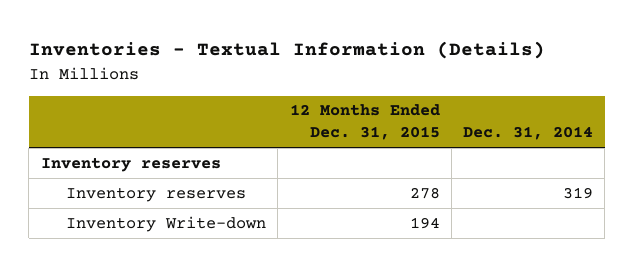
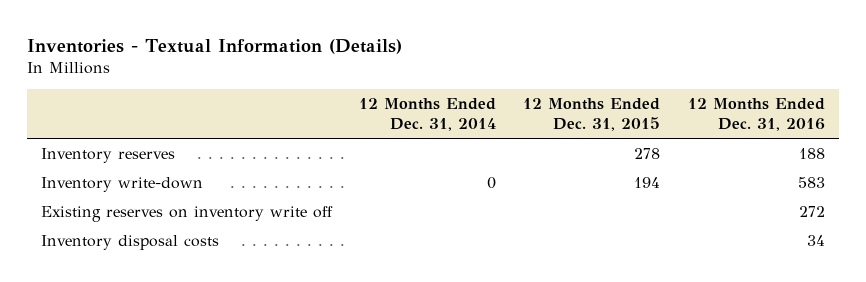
[463,126,594,141] Dec. 31, 2014 -> none
none -> [359,98,497,132] 12 Months Ended Dec. 31, 2014
none -> [687,98,825,132] 12 Months Ended Dec. 31, 2016
[40,156,221,172] Inventory reserves -> none
[65,215,266,232] Inventory Write-down -> [40,176,203,192] Inventory write-down
none -> [40,205,333,222] Existing reserves on inventory write off
none -> [40,234,219,250] Inventory disposal costs

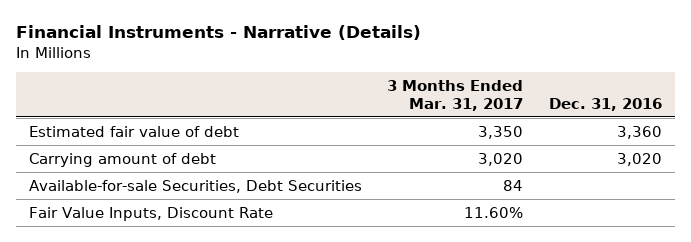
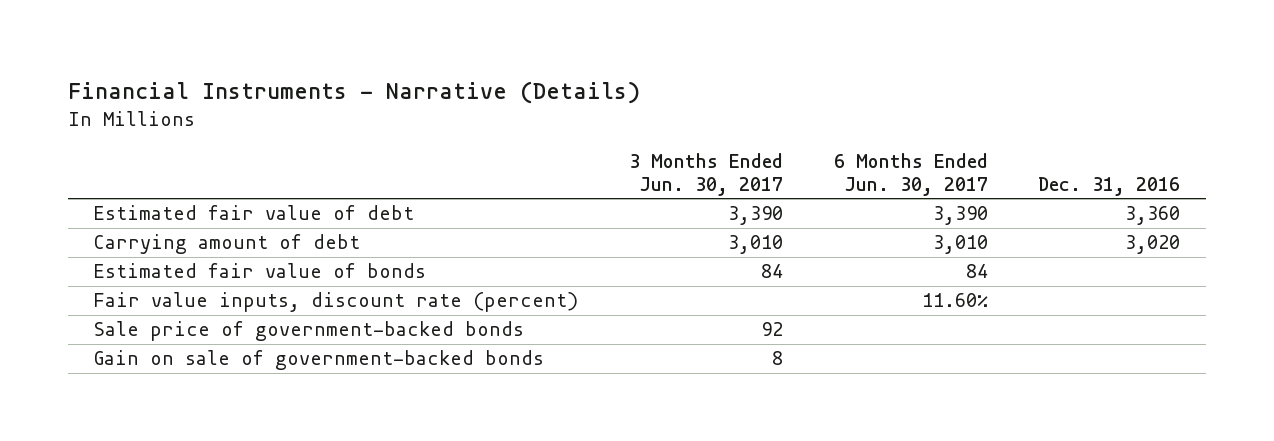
[387,79,524,111] 3 Months Ended Mar. 31, 2017 -> none
none -> [629,152,784,197] 3 Months Ended Jun. 30, 2017
none -> [833,152,988,197] 6 Months Ended Jun. 30, 2017
[28,179,362,193] Available-for-sale Securities, Debt Securities -> [93,263,427,279] Estimated fair value of bonds
[28,206,273,221] Fair Value Inputs, Discount Rate -> [93,292,579,313] Fair value inputs, discount rate (percent)
none -> [93,321,525,342] Sale price of government-backed bonds
none -> [93,350,545,371] Gain on sale of government-backed bonds

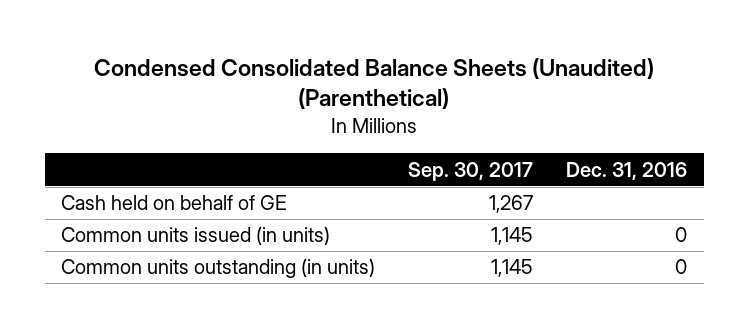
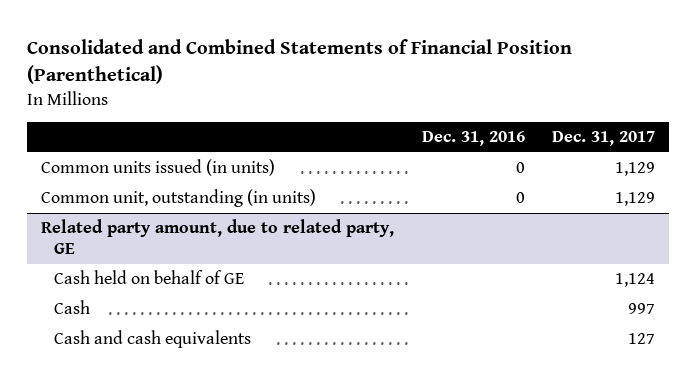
[94,57,655,110] Condensed Consolidated Balance Sheets (Unaudited) (Parenthetical) -> [27,39,573,85] Consolidated and Combined Statements of Financial Position (Parenthetical)
[408,161,534,181] Sep. 30, 2017 -> none
none -> [552,131,656,147] Dec. 31, 2017
[61,195,288,211] Cash held on behalf of GE -> none
[61,258,376,279] Common units outstanding (in units) -> [41,189,317,208] Common unit, outstanding (in units)
none -> [41,219,395,255] Related party amount, due to related party, GE
none -> [53,270,244,285] Cash held on behalf of GE
none -> [53,300,90,315] Cash
none -> [53,330,251,349] Cash and cash equivalents

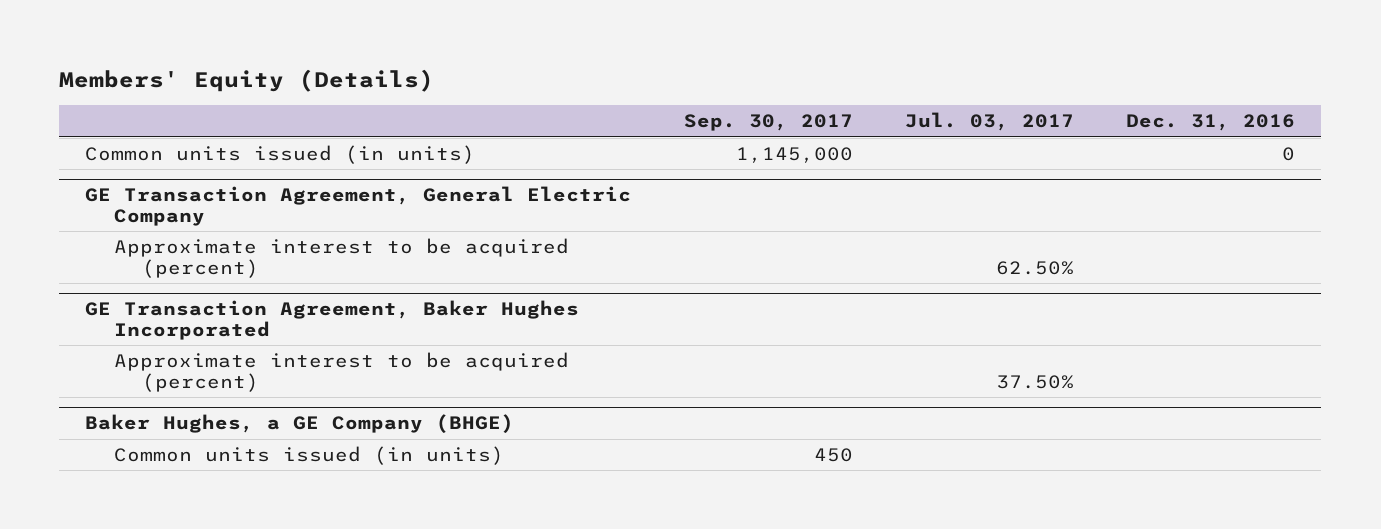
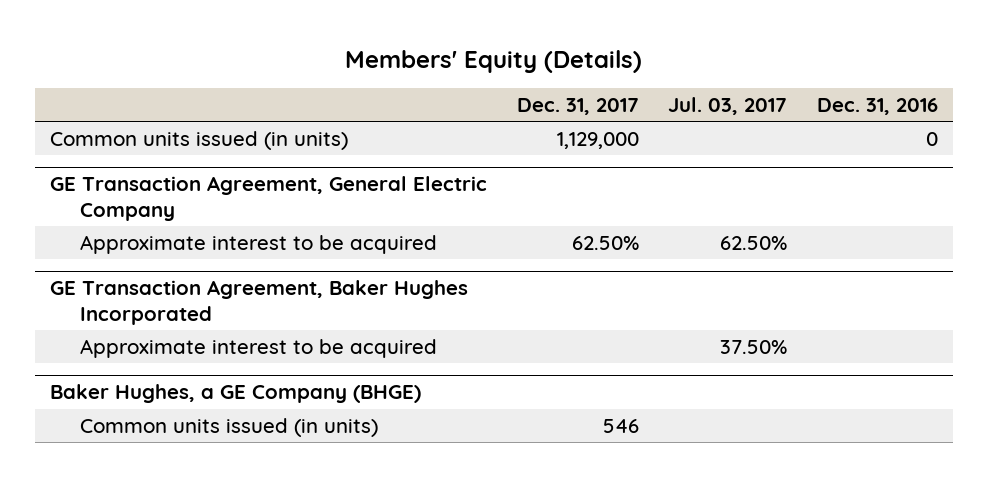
[683,114,853,132] Sep. 30, 2017 -> none
none -> [516,98,639,116] Dec. 31, 2017
[113,237,569,278] Approximate interest to be acquired (percent) -> [80,234,438,254] Approximate interest to be acquired
[113,351,569,392] Approximate interest to be acquired (percent) -> [80,338,438,358] Approximate interest to be acquired

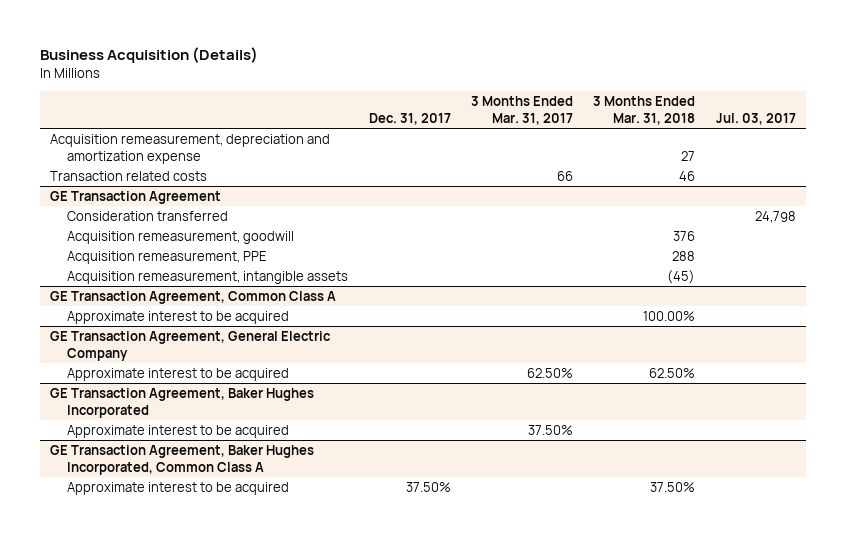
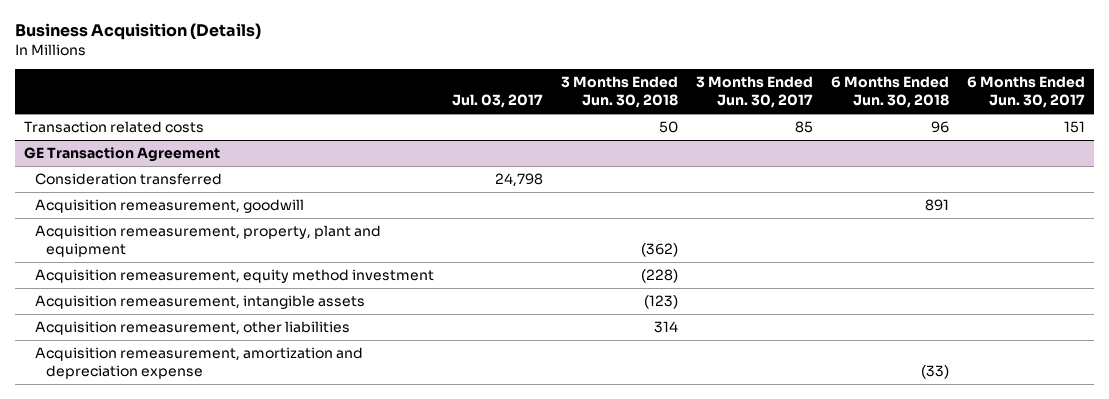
[368,112,451,125] Dec. 31, 2017 -> none
[470,95,573,125] 3 Months Ended Mar. 31, 2017 -> none
[593,95,696,125] 3 Months Ended Mar. 31, 2018 -> none
none -> [560,76,678,109] 3 Months Ended Jun. 30, 2018
none -> [696,76,814,109] 3 Months Ended Jun. 30, 2017
none -> [831,76,950,109] 6 Months Ended Jun. 30, 2018
none -> [967,76,1086,109] 6 Months Ended Jun. 30, 2017
[50,133,331,164] Acquisition remeasurement, depreciation and amortization expense -> none
[67,250,267,264] Acquisition remeasurement, PPE -> [34,225,381,258] Acquisition remeasurement, property, plant and equipment
none -> [34,269,434,284] Acquisition remeasurement, equity method investment
[50,290,337,304] GE Transaction Agreement, Common Class A -> none
[67,310,290,324] Approximate interest to be acquired -> none
[50,330,332,361] GE Transaction Agreement, General Electric Company -> none
[67,367,290,381] Approximate interest to be acquired -> none
[50,387,315,418] GE Transaction Agreement, Baker Hughes Incorporated -> none
[67,424,290,438] Approximate interest to be acquired -> none
[50,444,315,475] GE Transaction Agreement, Baker Hughes Incorporated, Common Class A -> none
[67,481,290,495] Approximate interest to be acquired -> none
none -> [34,321,350,336] Acquisition remeasurement, other liabilities
none -> [34,347,363,380] Acquisition remeasurement, amortization and depreciation expense

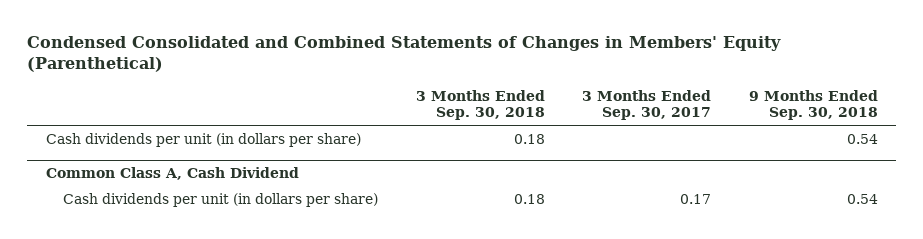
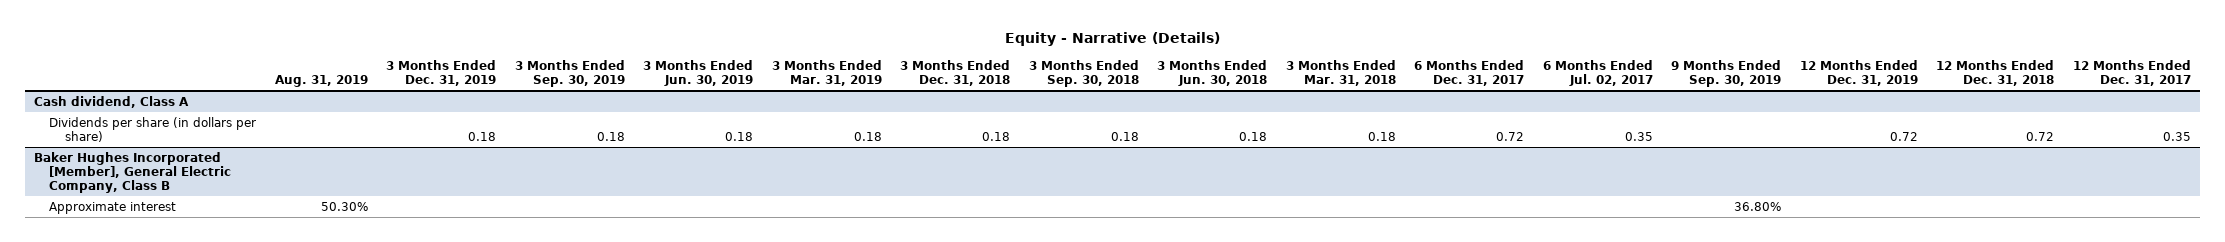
[27,36,782,73] Condensed Consolidated and Combined Statements of Changes in Members' Equity (Parenthetical) -> [1004,32,1220,47] Equity - Narrative (Details)
[582,89,712,121] 3 Months Ended Sep. 30, 2017 -> none
[748,89,878,121] 9 Months Ended Sep. 30, 2018 -> none
none -> [274,75,368,88] Aug. 31, 2019
none -> [386,59,497,87] 3 Months Ended Dec. 31, 2019
none -> [514,59,625,88] 3 Months Ended Sep. 30, 2019
none -> [643,59,754,87] 3 Months Ended Jun. 30, 2019
none -> [771,59,882,87] 3 Months Ended Mar. 31, 2019
none -> [900,59,1011,87] 3 Months Ended Dec. 31, 2018
none -> [1157,59,1268,87] 3 Months Ended Jun. 30, 2018
none -> [1285,59,1396,87] 3 Months Ended Mar. 31, 2018
none -> [1414,59,1525,87] 6 Months Ended Dec. 31, 2017
none -> [1542,59,1653,87] 6 Months Ended Jul. 02, 2017
none -> [1671,59,1782,88] 9 Months Ended Sep. 30, 2019
none -> [1799,59,1918,87] 12 Months Ended Dec. 31, 2019
none -> [1936,59,2055,87] 12 Months Ended Dec. 31, 2018
none -> [2072,59,2191,87] 12 Months Ended Dec. 31, 2017
[45,132,361,147] Cash dividends per unit (in dollars per share) -> none
[45,167,299,181] Common Class A, Cash Dividend -> [34,95,190,108] Cash dividend, Class A
[63,192,379,207] Cash dividends per unit (in dollars per share) -> [49,116,257,142] Dividends per share (in dollars per share)
none -> [34,151,232,193] Baker Hughes Incorporated [Member], General Electric Company, Class B
none -> [49,201,177,214] Approximate interest

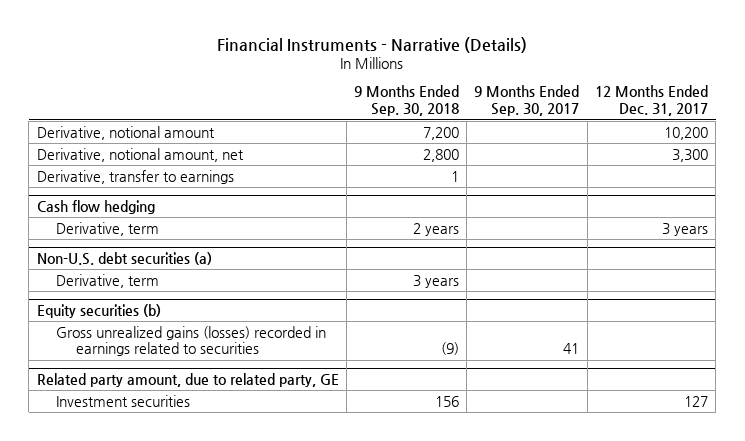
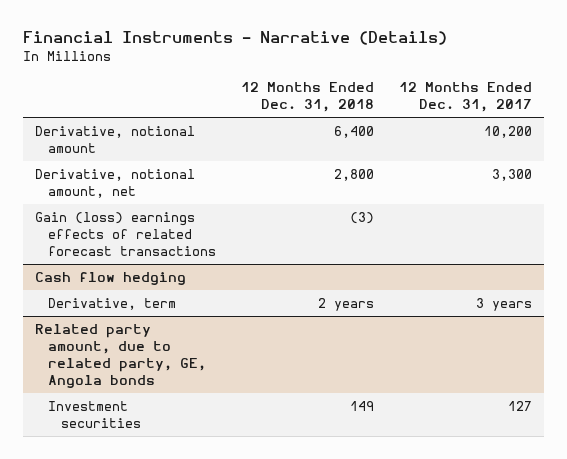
[354,85,460,117] 9 Months Ended Sep. 30, 2018 -> none
[474,85,580,117] 9 Months Ended Sep. 30, 2017 -> none
none -> [240,82,374,113] 12 Months Ended Dec. 31, 2018
[36,169,234,184] Derivative, transfer to earnings -> [35,212,216,257] Gain (loss) earnings effects of related forecast transactions
[36,251,212,265] Non-U.S. debt securities (a) -> none
[56,273,160,288] Derivative, term -> none
[36,303,161,318] Equity securities (b) -> none
[56,325,327,357] Gross unrealized gains (losses) recorded in earnings related to securities -> none
[36,372,339,387] Related party amount, due to related party, GE -> [35,324,206,388] Related party amount, due to related party, GE, Angola bonds

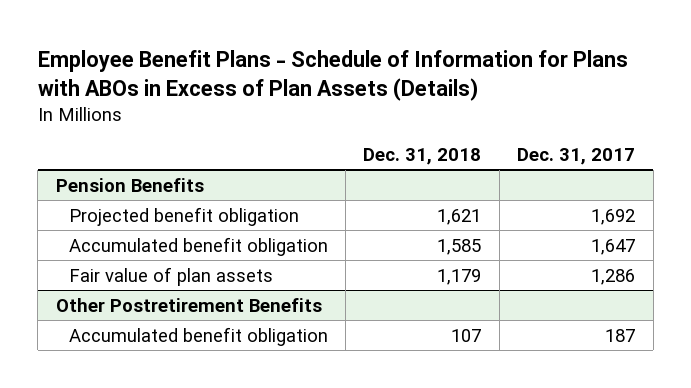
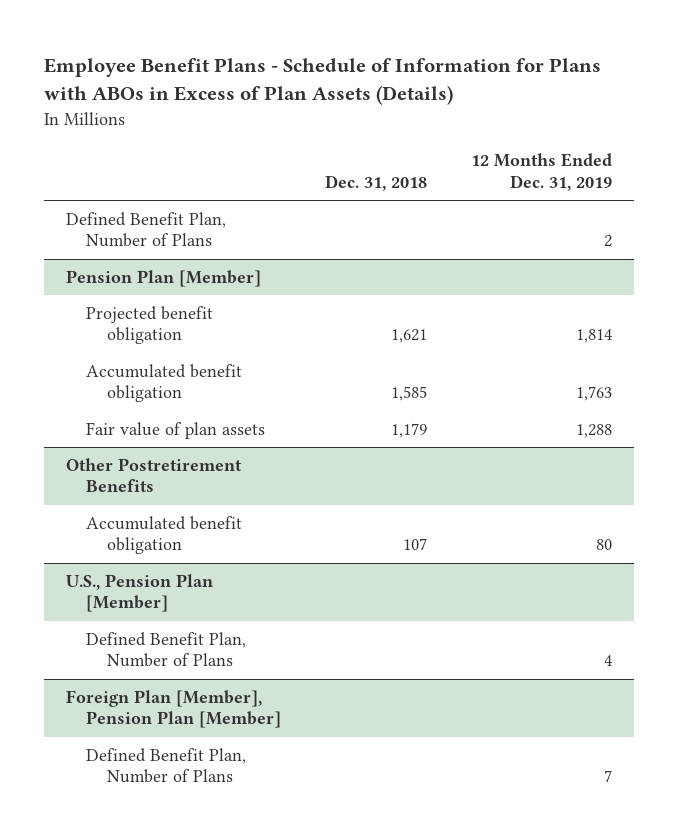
[517,148,636,166] Dec. 31, 2017 -> none
none -> [471,153,613,192] 12 Months Ended Dec. 31, 2019
none -> [66,211,227,248] Defined Benefit Plan, Number of Plans
[55,177,204,192] Pension Benefits -> [66,269,262,287] Pension Plan [Member]
none -> [66,573,214,613] U.S., Pension Plan [Member]
none -> [86,631,247,668] Defined Benefit Plan, Number of Plans
none -> [66,689,282,729] Foreign Plan [Member], Pension Plan [Member]
none -> [86,747,247,784] Defined Benefit Plan, Number of Plans

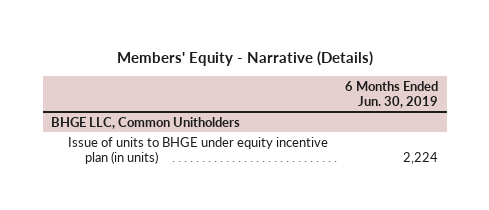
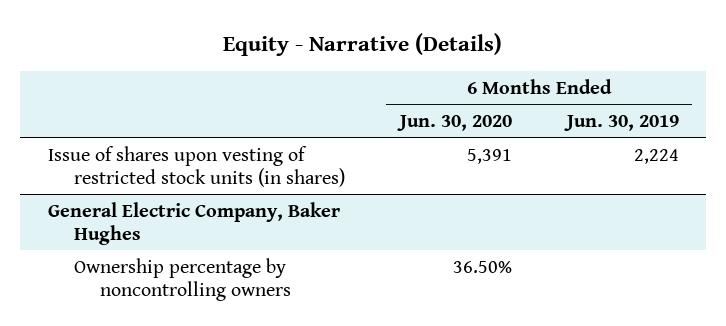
[116,51,373,67] Members' Equity - Narrative (Details) -> [223,33,503,57] Equity - Narrative (Details)
none -> [396,114,512,131] Jun. 30, 2020
[51,116,241,129] BHGE LLC, Common Unitholders -> none
[68,136,329,164] Issue of units to BHGE under equity incentive plan (in units) -> none
none -> [47,145,345,187] Issue of shares upon vesting of restricted stock units (in shares)
none -> [47,201,340,245] General Electric Company, Baker Hughes
none -> [73,257,292,301] Ownership percentage by noncontrolling owners

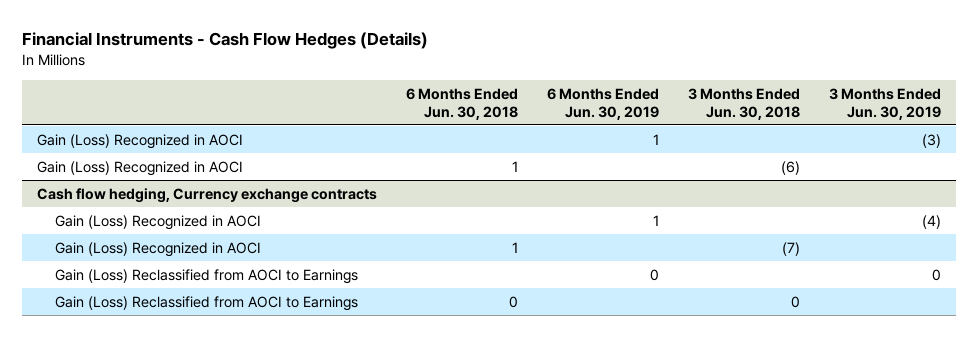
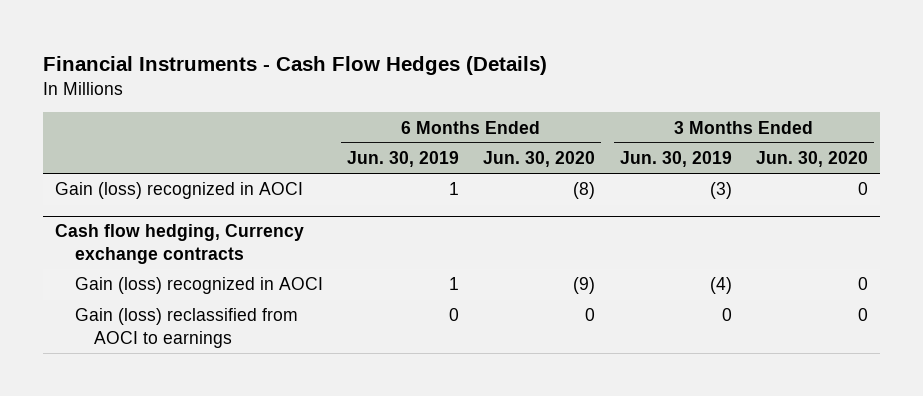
[406,87,519,120] 6 Months Ended Jun. 30, 2018 -> none
[688,87,801,120] 3 Months Ended Jun. 30, 2018 -> none
none -> [483,151,596,168] Jun. 30, 2020
none -> [755,151,868,168] Jun. 30, 2020
[36,160,243,176] Gain (Loss) Recognized in AOCI -> none
[36,133,243,149] Gain (Loss) Recognized in AOCI -> [55,182,304,200] Gain (loss) recognized in AOCI
[55,241,262,257] Gain (Loss) Recognized in AOCI -> none
[55,295,359,311] Gain (Loss) Reclassified from AOCI to Earnings -> none
[55,214,262,230] Gain (Loss) Recognized in AOCI -> [74,277,323,295] Gain (loss) recognized in AOCI
[55,268,359,284] Gain (Loss) Reclassified from AOCI to Earnings -> [74,308,298,348] Gain (loss) reclassified from AOCI to earnings

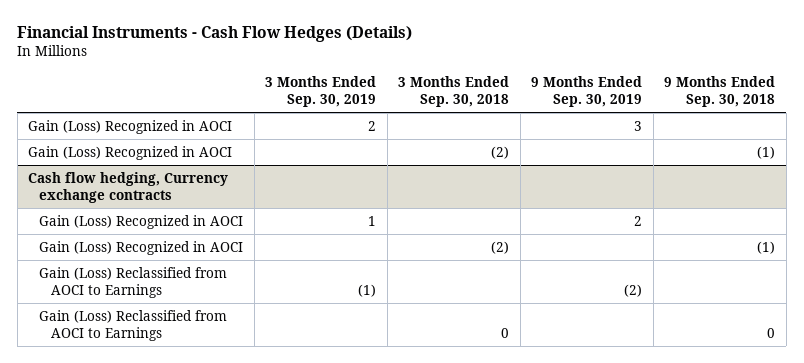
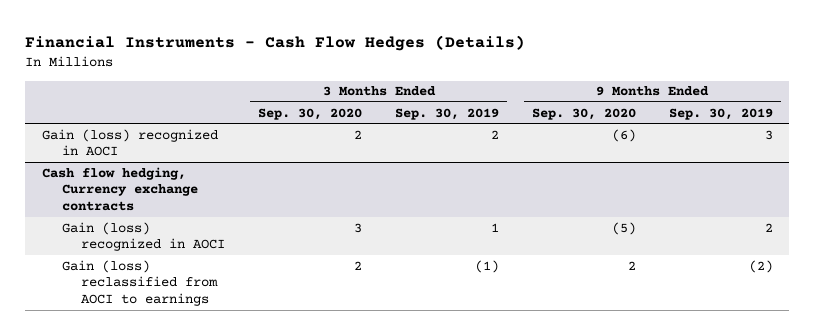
[398,76,510,107] 3 Months Ended Sep. 30, 2018 -> none
[664,76,776,107] 9 Months Ended Sep. 30, 2018 -> none
none -> [258,107,363,120] Sep. 30, 2020
none -> [531,107,636,120] Sep. 30, 2020
[28,145,233,160] Gain (Loss) Recognized in AOCI -> none
[28,119,233,134] Gain (Loss) Recognized in AOCI -> [41,128,218,157] Gain (loss) recognized in AOCI
[39,240,244,255] Gain (Loss) Recognized in AOCI -> none
[39,309,228,341] Gain (Loss) Reclassified from AOCI to Earnings -> none
[39,214,244,229] Gain (Loss) Recognized in AOCI -> [61,221,226,252] Gain (loss) recognized in AOCI
[39,266,228,298] Gain (Loss) Reclassified from AOCI to Earnings -> [61,259,219,307] Gain (loss) reclassified from AOCI to earnings

